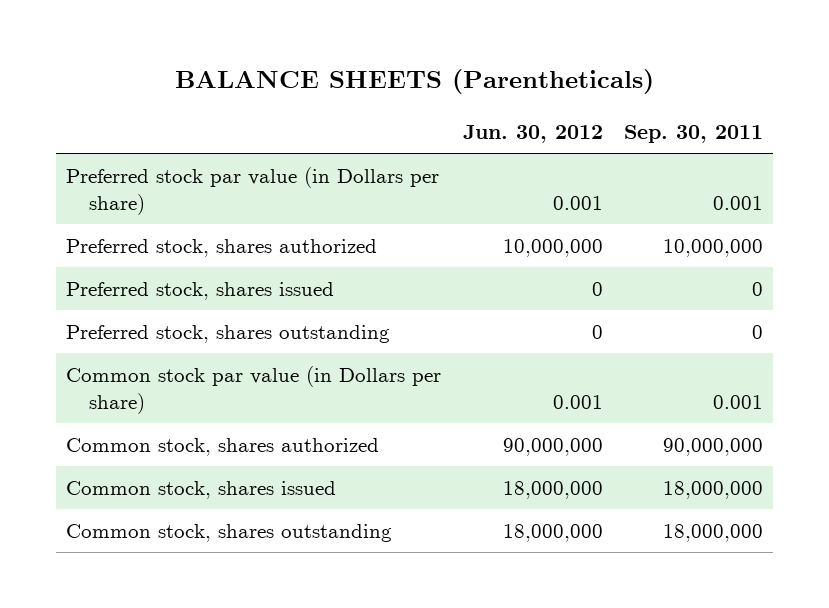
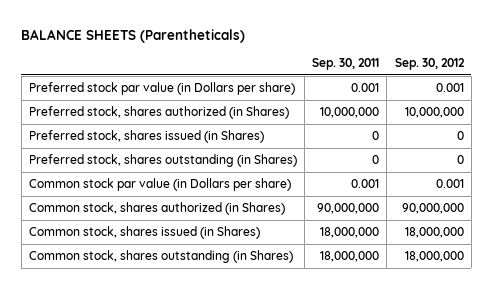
[462,124,603,143] Jun. 30, 2012 -> none
none -> [394,58,465,71] Sep. 30, 2012
[66,239,378,258] Preferred stock, shares authorized -> [28,105,289,119] Preferred stock, shares authorized (in Shares)
[66,282,335,301] Preferred stock, shares issued -> [28,129,264,143] Preferred stock, shares issued (in Shares)
[66,325,391,344] Preferred stock, shares outstanding -> [28,153,297,167] Preferred stock, shares outstanding (in Shares)
[66,438,380,457] Common stock, shares authorized -> [28,201,285,215] Common stock, shares authorized (in Shares)
[66,481,337,500] Common stock, shares issued -> [28,225,260,239] Common stock, shares issued (in Shares)
[66,524,393,543] Common stock, shares outstanding -> [28,249,293,263] Common stock, shares outstanding (in Shares)

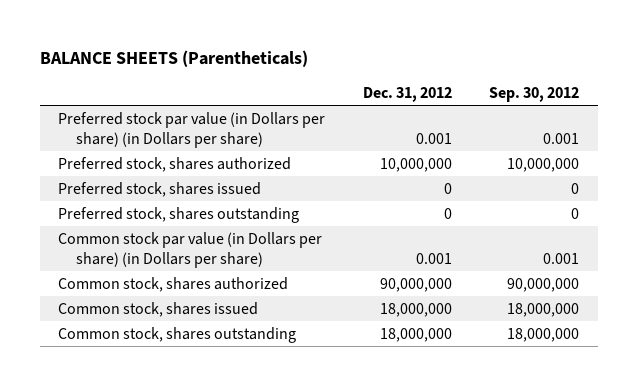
[312,58,380,71] Sep. 30, 2011 -> none
none -> [362,86,452,102] Dec. 31, 2012
[28,81,295,95] Preferred stock par value (in Dollars per share) -> [58,111,326,149] Preferred stock par value (in Dollars per share) (in Dollars per share)
[28,105,289,119] Preferred stock, shares authorized (in Shares) -> [58,156,292,172] Preferred stock, shares authorized
[28,129,264,143] Preferred stock, shares issued (in Shares) -> [58,181,262,197] Preferred stock, shares issued
[28,153,297,167] Preferred stock, shares outstanding (in Shares) -> [58,206,300,223] Preferred stock, shares outstanding
[28,177,291,191] Common stock par value (in Dollars per share) -> [58,231,323,269] Common stock par value (in Dollars per share) (in Dollars per share)
[28,201,285,215] Common stock, shares authorized (in Shares) -> [58,276,289,292] Common stock, shares authorized
[28,225,260,239] Common stock, shares issued (in Shares) -> [58,301,259,317] Common stock, shares issued
[28,249,293,263] Common stock, shares outstanding (in Shares) -> [58,326,297,343] Common stock, shares outstanding

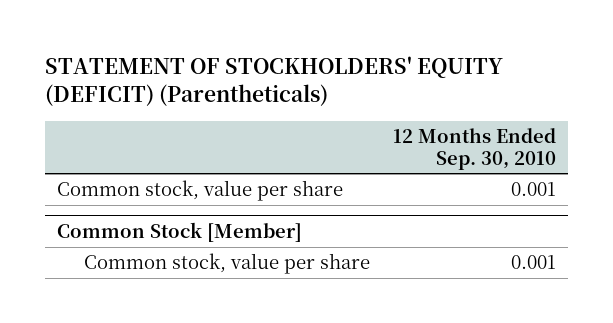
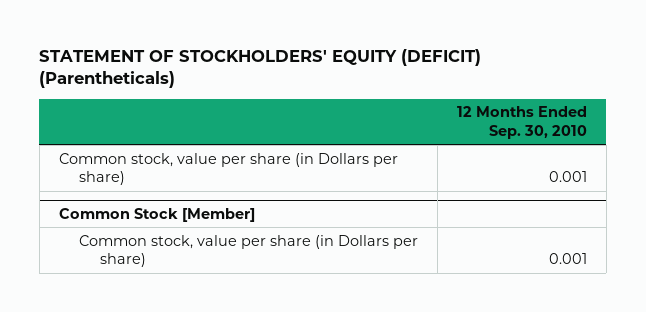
[56,180,343,202] Common stock, value per share -> [58,152,398,185] Common stock, value per share (in Dollars per share)
[83,253,370,275] Common stock, value per share -> [79,234,419,267] Common stock, value per share (in Dollars per share)

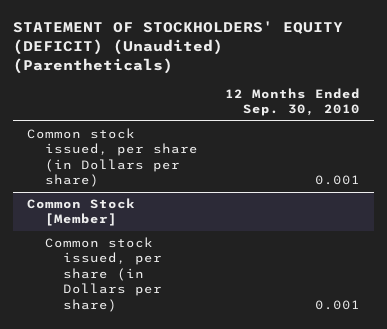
[39,48,482,89] STATEMENT OF STOCKHOLDERS' EQUITY (DEFICIT) (Parentheticals) -> [12,20,343,74] STATEMENT OF STOCKHOLDERS' EQUITY (DEFICIT) (Unaudited) (Parentheticals)
[58,152,398,185] Common stock, value per share (in Dollars per share) -> [26,127,198,188] Common stock issued, per share (in Dollars per share)
[79,234,419,267] Common stock, value per share (in Dollars per share) -> [44,236,162,312] Common stock issued, per share (in Dollars per share)

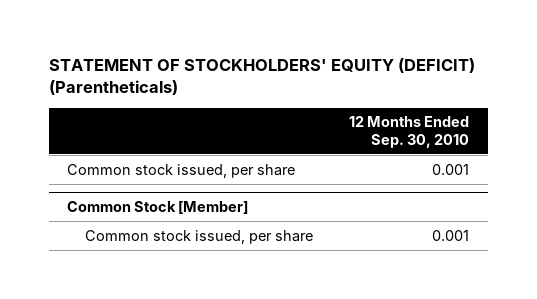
[12,20,343,74] STATEMENT OF STOCKHOLDERS' EQUITY (DEFICIT) (Unaudited) (Parentheticals) -> [48,58,475,96] STATEMENT OF STOCKHOLDERS' EQUITY (DEFICIT) (Parentheticals)
[26,127,198,188] Common stock issued, per share (in Dollars per share) -> [67,163,296,178] Common stock issued, per share
[44,236,162,312] Common stock issued, per share (in Dollars per share) -> [84,229,313,244] Common stock issued, per share

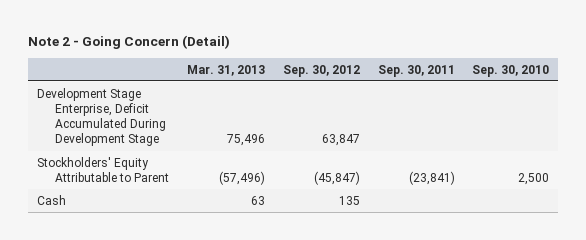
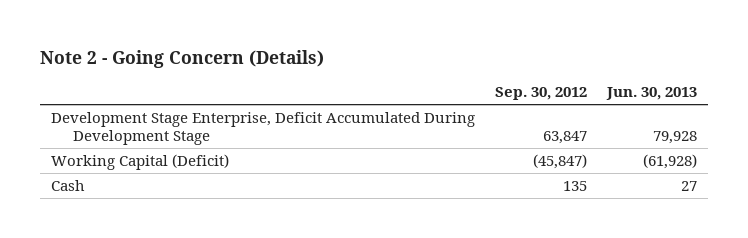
[27,35,230,50] Note 2 - Going Concern (Detail) -> [40,50,325,69] Note 2 - Going Concern (Details)
[187,64,266,76] Mar. 31, 2013 -> none
[377,64,455,77] Sep. 30, 2011 -> none
[472,64,550,77] Sep. 30, 2010 -> none
none -> [606,87,698,101] Jun. 30, 2013
[36,156,170,182] Stockholders' Equity Attributable to Parent -> [50,153,229,170] Working Capital (Deficit)

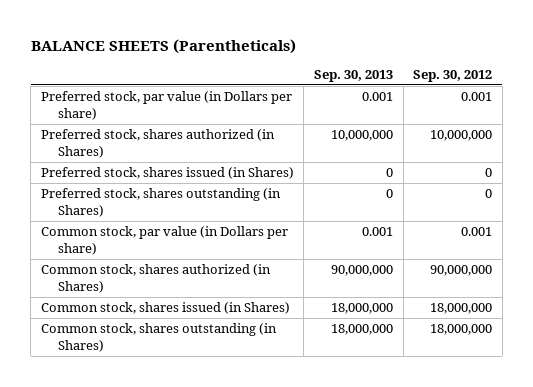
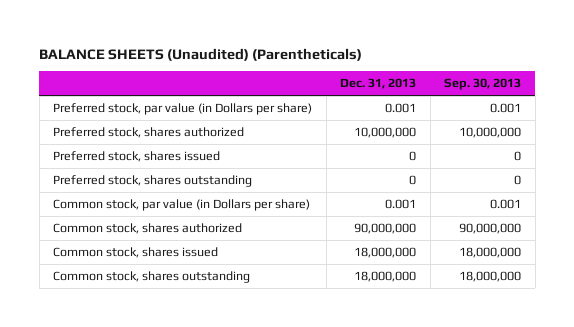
[30,38,296,54] BALANCE SHEETS (Parentheticals) -> [39,47,363,61] BALANCE SHEETS (Unaudited) (Parentheticals)
[413,69,493,82] Sep. 30, 2012 -> none
none -> [340,78,417,90] Dec. 31, 2013
[40,129,275,158] Preferred stock, shares authorized (in Shares) -> [53,127,245,139] Preferred stock, shares authorized
[40,167,294,180] Preferred stock, shares issued (in Shares) -> [53,151,221,163] Preferred stock, shares issued
[40,188,281,217] Preferred stock, shares outstanding (in Shares) -> [53,175,253,188] Preferred stock, shares outstanding
[40,264,271,293] Common stock, shares authorized (in Shares) -> [53,223,243,235] Common stock, shares authorized
[40,302,290,315] Common stock, shares issued (in Shares) -> [53,247,219,259] Common stock, shares issued
[40,323,277,352] Common stock, shares outstanding (in Shares) -> [53,271,251,284] Common stock, shares outstanding

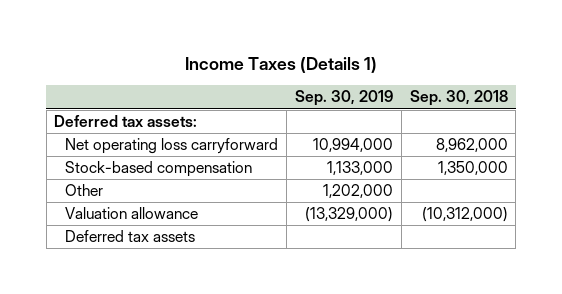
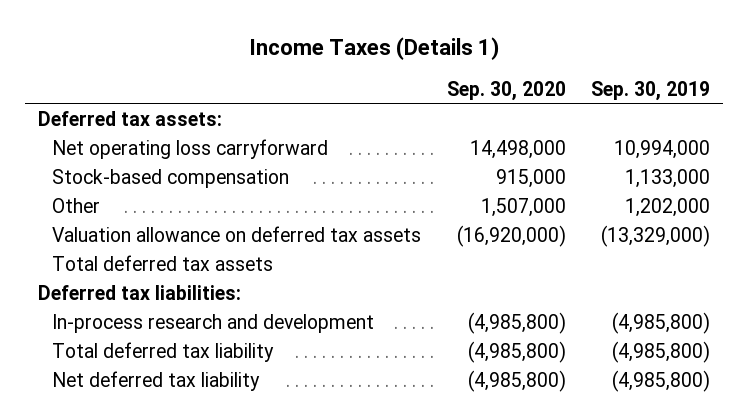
[409,90,508,107] Sep. 30, 2018 -> none
none -> [446,80,566,101] Sep. 30, 2020
[65,207,199,220] Valuation allowance -> [52,226,422,243] Valuation allowance on deferred tax assets
[65,230,196,243] Deferred tax assets -> [52,255,274,272] Total deferred tax assets
none -> [37,285,241,301] Deferred tax liabilities:
none -> [52,314,375,334] In-process research and development
none -> [52,342,275,363] Total deferred tax liability
none -> [52,371,261,392] Net deferred tax liability

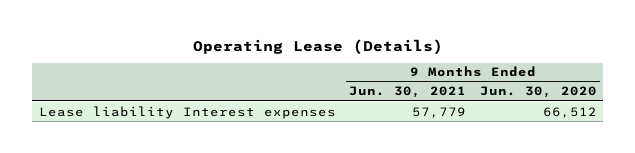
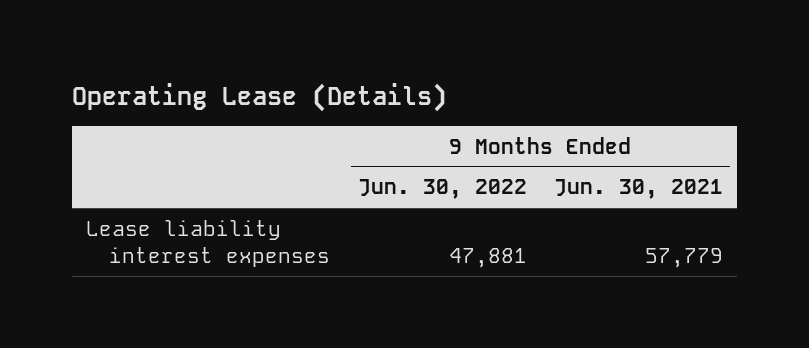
[479,86,597,99] Jun. 30, 2020 -> none
none -> [357,179,527,200] Jun. 30, 2022
[38,105,336,119] Lease liability Interest expenses -> [85,219,331,268] Lease liability interest expenses

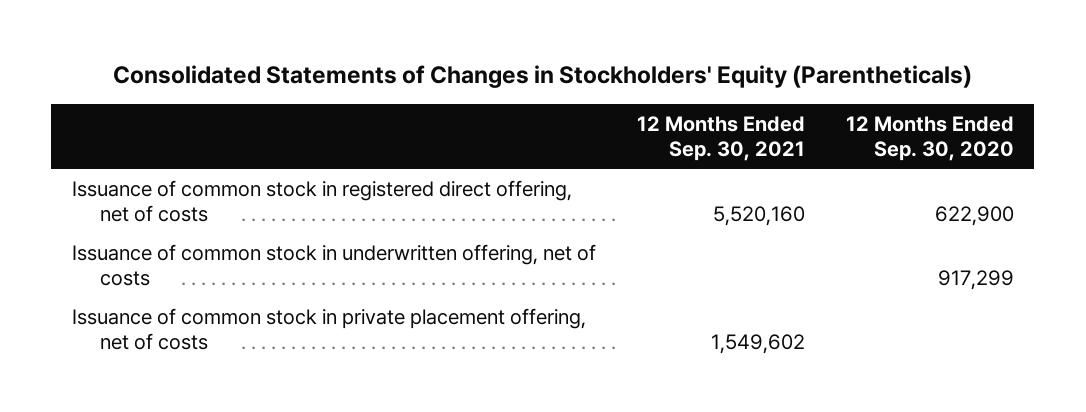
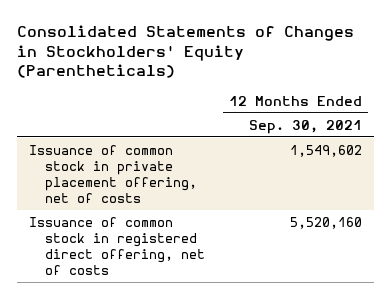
[845,115,1014,161] 12 Months Ended Sep. 30, 2020 -> none
[71,244,596,287] Issuance of common stock in underwritten offering, net of costs -> none
[71,180,572,223] Issuance of common stock in registered direct offering, net of costs -> [28,216,206,275] Issuance of common stock in registered direct offering, net of costs

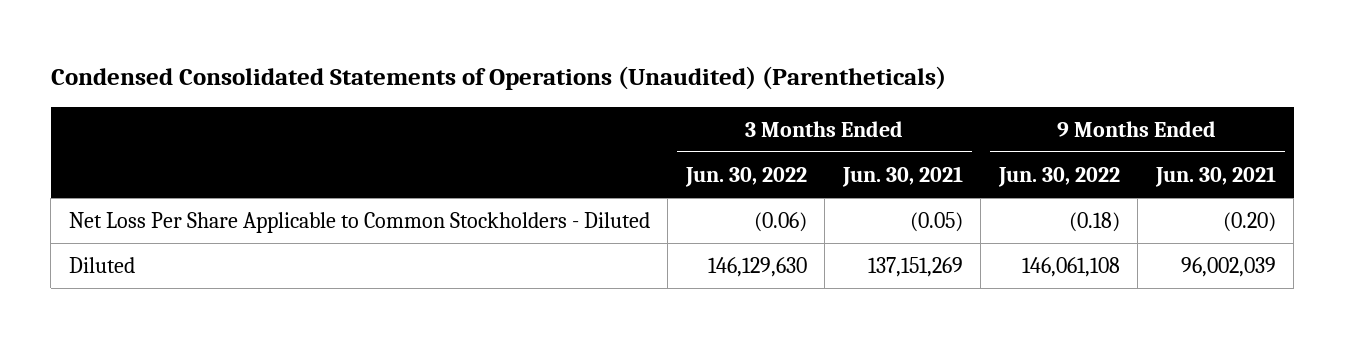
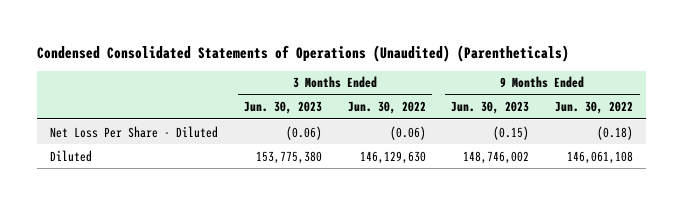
[841,166,963,188] Jun. 30, 2021 -> none
[1154,166,1276,188] Jun. 30, 2021 -> none
none -> [243,101,322,115] Jun. 30, 2023
none -> [451,101,530,115] Jun. 30, 2023
[68,212,650,234] Net Loss Per Share Applicable to Common Stockholders - Diluted -> [50,125,219,138] Net Loss Per Share - Diluted

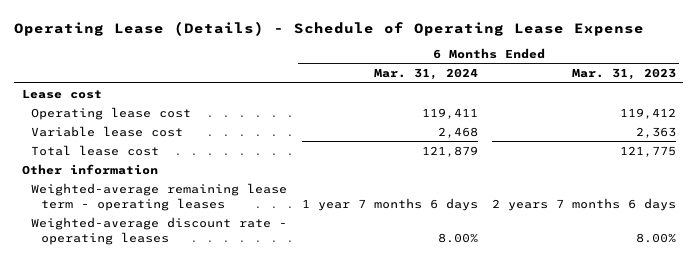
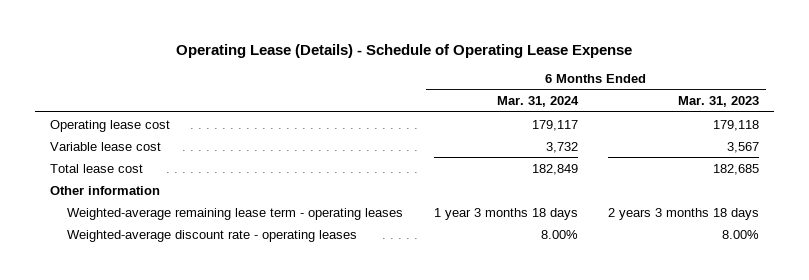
[21,88,102,99] Lease cost -> none
[421,107,478,119] 119,411 -> [531,119,578,131] 179,117
[619,107,676,119] 119,412 -> [712,119,759,131] 179,118
[437,126,478,138] 2,468 -> [545,141,578,153] 3,732
[635,126,676,138] 2,363 -> [726,141,759,153] 3,567
[421,145,478,157] 121,879 -> [531,163,578,175] 182,849
[619,145,676,157] 121,775 -> [712,163,759,175] 182,685
[301,197,478,211] 1 year 7 months 6 days -> [433,207,578,220] 1 year 3 months 18 days
[491,197,676,211] 2 years 7 months 6 days -> [607,207,759,220] 2 years 3 months 18 days

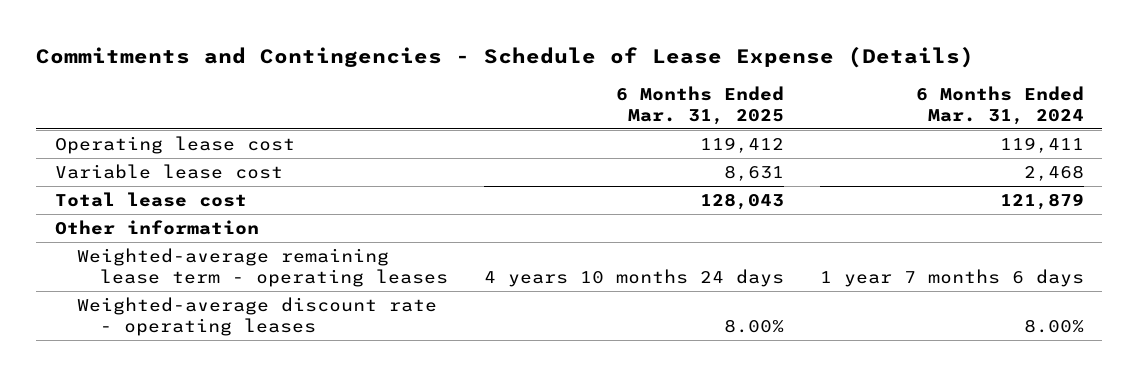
[176,43,633,58] Operating Lease (Details) - Schedule of Operating Lease Expense -> [36,46,975,68] Commitments and Contingencies - Schedule of Lease Expense (Details)
[677,96,759,108] Mar. 31, 2023 -> none
none -> [615,85,784,125] 6 Months Ended Mar. 31, 2025
[531,119,578,131] 179,117 -> [1000,137,1085,154] 119,411
[545,141,578,153] 3,732 -> [1024,165,1085,182] 2,468
[531,163,578,175] 182,849 -> [1000,193,1085,211] 121,879
[433,207,578,220] 1 year 3 months 18 days -> [820,269,1085,288] 1 year 7 months 6 days

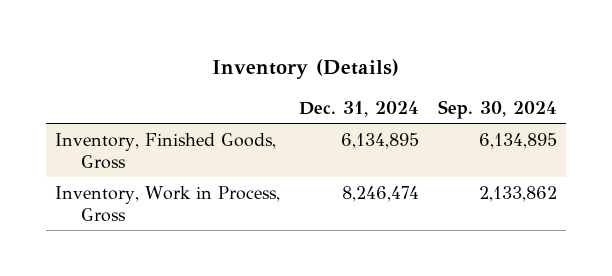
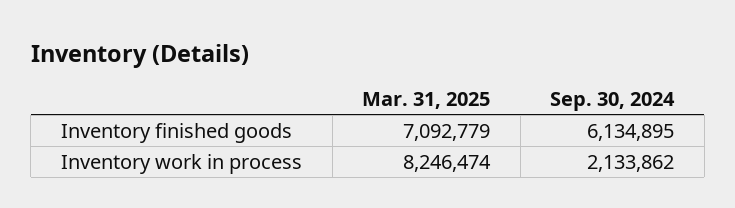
[299,100,420,117] Dec. 31, 2024 -> none
none -> [362,91,491,109] Mar. 31, 2025
[55,132,277,169] Inventory, Finished Goods, Gross -> [61,122,293,143] Inventory finished goods
[55,185,281,222] Inventory, Work in Process, Gross -> [61,153,303,174] Inventory work in process

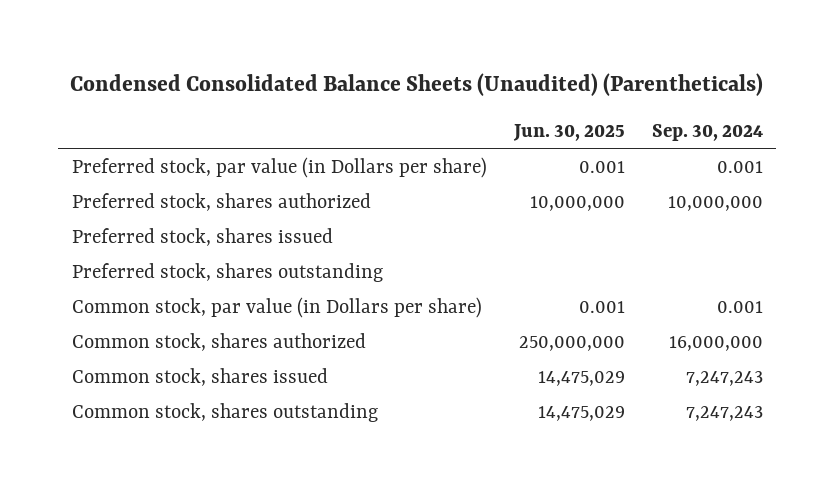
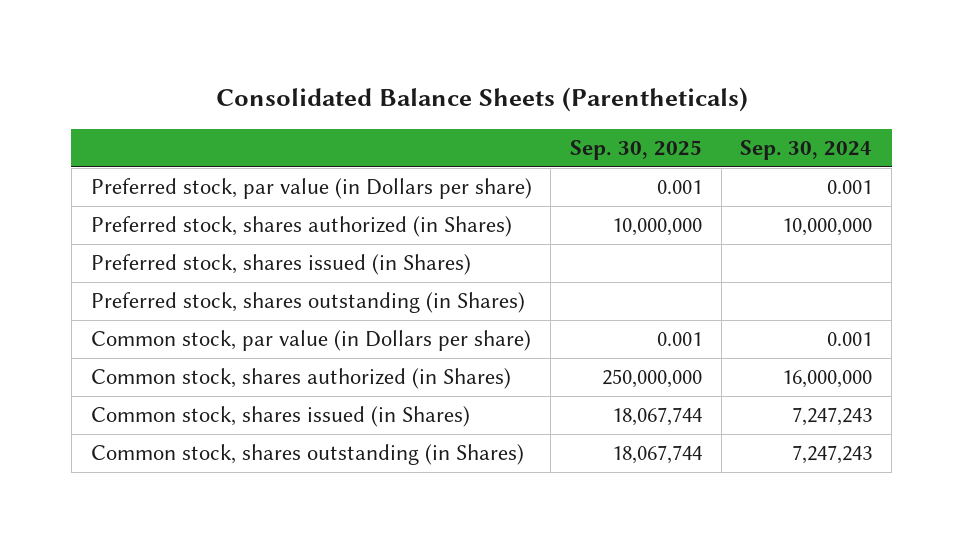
[70,73,764,97] Condensed Consolidated Balance Sheets (Unaudited) (Parentheticals) -> [215,87,748,113] Consolidated Balance Sheets (Parentheticals)
[512,123,625,141] Jun. 30, 2025 -> none
none -> [570,140,703,161] Sep. 30, 2025
[71,192,371,211] Preferred stock, shares authorized -> [90,216,512,238] Preferred stock, shares authorized (in Shares)
[71,227,333,246] Preferred stock, shares issued -> [90,254,471,276] Preferred stock, shares issued (in Shares)
[71,262,383,282] Preferred stock, shares outstanding -> [90,292,525,314] Preferred stock, shares outstanding (in Shares)
[71,332,366,351] Common stock, shares authorized -> [90,368,511,390] Common stock, shares authorized (in Shares)
[71,367,328,386] Common stock, shares issued -> [90,406,470,428] Common stock, shares issued (in Shares)
[71,402,378,422] Common stock, shares outstanding -> [90,444,524,466] Common stock, shares outstanding (in Shares)

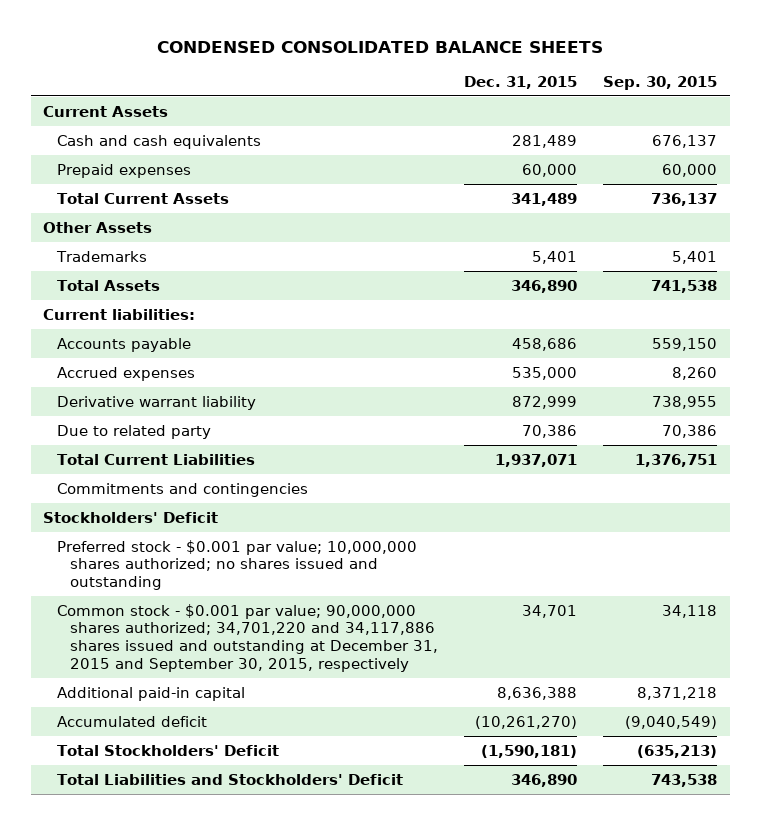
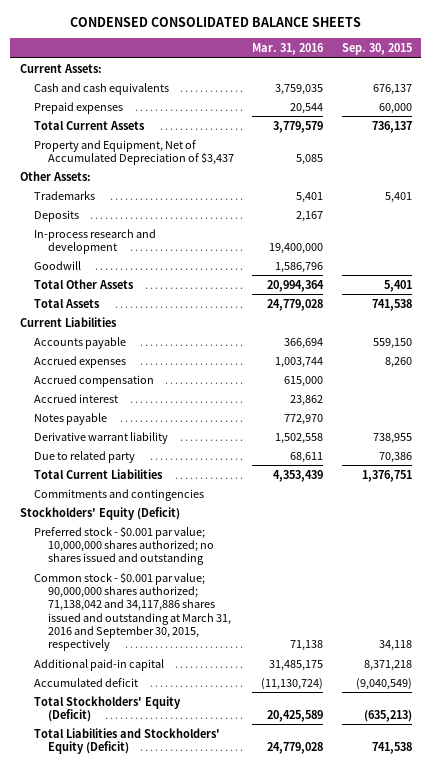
[463,75,577,89] Dec. 31, 2015 -> none
none -> [252,43,325,56] Mar. 31, 2016
[43,105,169,117] Current Assets -> [19,63,102,73] Current Assets:
none -> [33,139,234,165] Property and Equipment, Net of Accumulated Depreciation of $3,437
[43,221,153,233] Other Assets -> [19,170,91,181] Other Assets:
none -> [33,209,79,222] Deposits
none -> [33,228,156,254] In-process research and development
none -> [33,260,81,270] Goodwill
none -> [33,278,134,289] Total Other Assets
[43,308,196,320] Current liabilities: -> [19,316,117,327] Current Liabilities
none -> [33,374,154,387] Accrued compensation
none -> [33,393,118,403] Accrued interest
none -> [33,412,107,425] Notes payable
[43,511,219,523] Stockholders' Deficit -> [19,506,180,520] Stockholders' Equity (Deficit)
[56,603,438,673] Common stock - $0.001 par value; 90,000,000 shares authorized; 34,701,220 and 34,117,886 shares issued and outstanding at December 31, 2015 and September 30, 2015, respectively -> [33,571,231,652] Common stock - $0.001 par value; 90,000,000 shares authorized; 71,138,042 and 34,117,886 shares issued and outstanding at March 31, 2016 and September 30, 2015, respectively
[56,744,279,756] Total Stockholders' Deficit -> [33,695,181,722] Total Stockholders' Equity (Deficit)
[56,773,403,785] Total Liabilities and Stockholders' Deficit -> [33,727,220,754] Total Liabilities and Stockholders' Equity (Deficit)
[650,773,717,787] 743,538 -> [371,741,412,754] 741,538

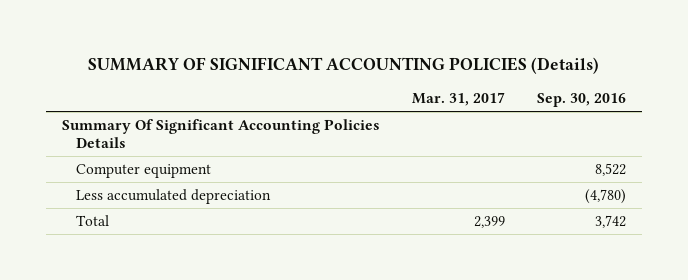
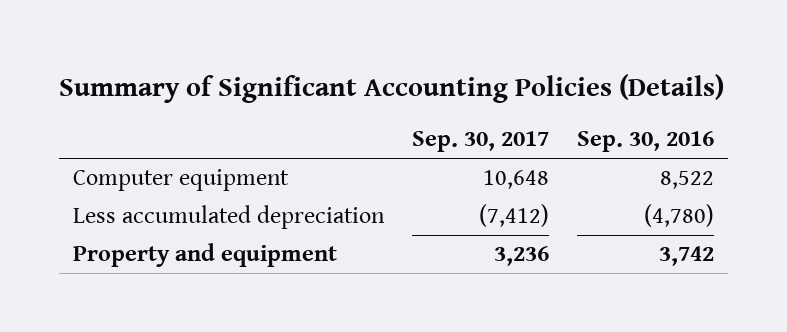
[87,56,599,74] SUMMARY OF SIGNIFICANT ACCOUNTING POLICIES (Details) -> [59,74,725,104] Summary of Significant Accounting Policies (Details)
[411,92,505,107] Mar. 31, 2017 -> none
none -> [412,131,550,153] Sep. 30, 2017
[61,118,380,149] Summary Of Significant Accounting Policies Details -> none
[75,214,109,226] Total -> [73,243,338,268] Property and equipment

